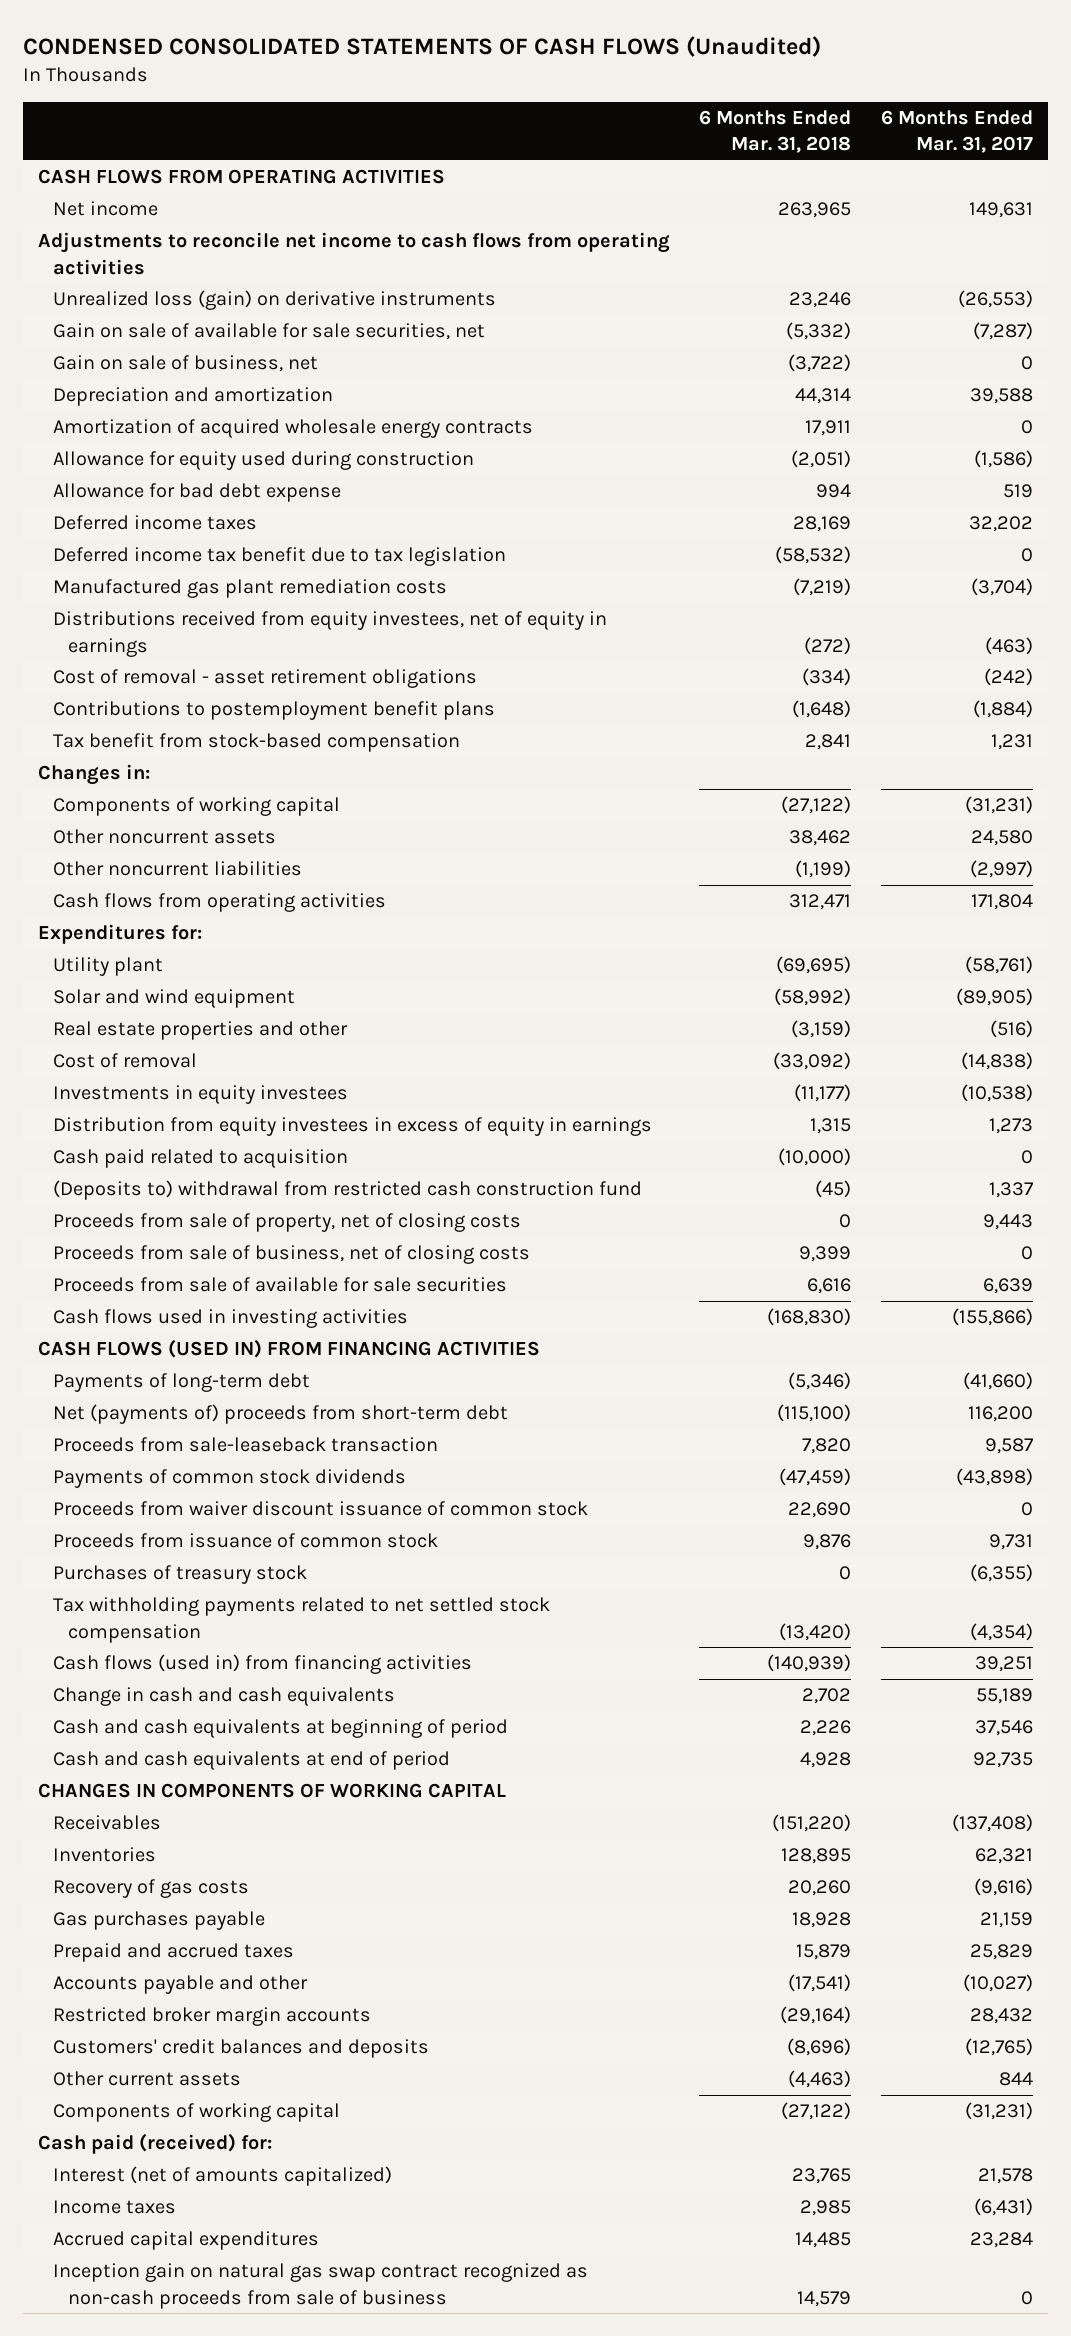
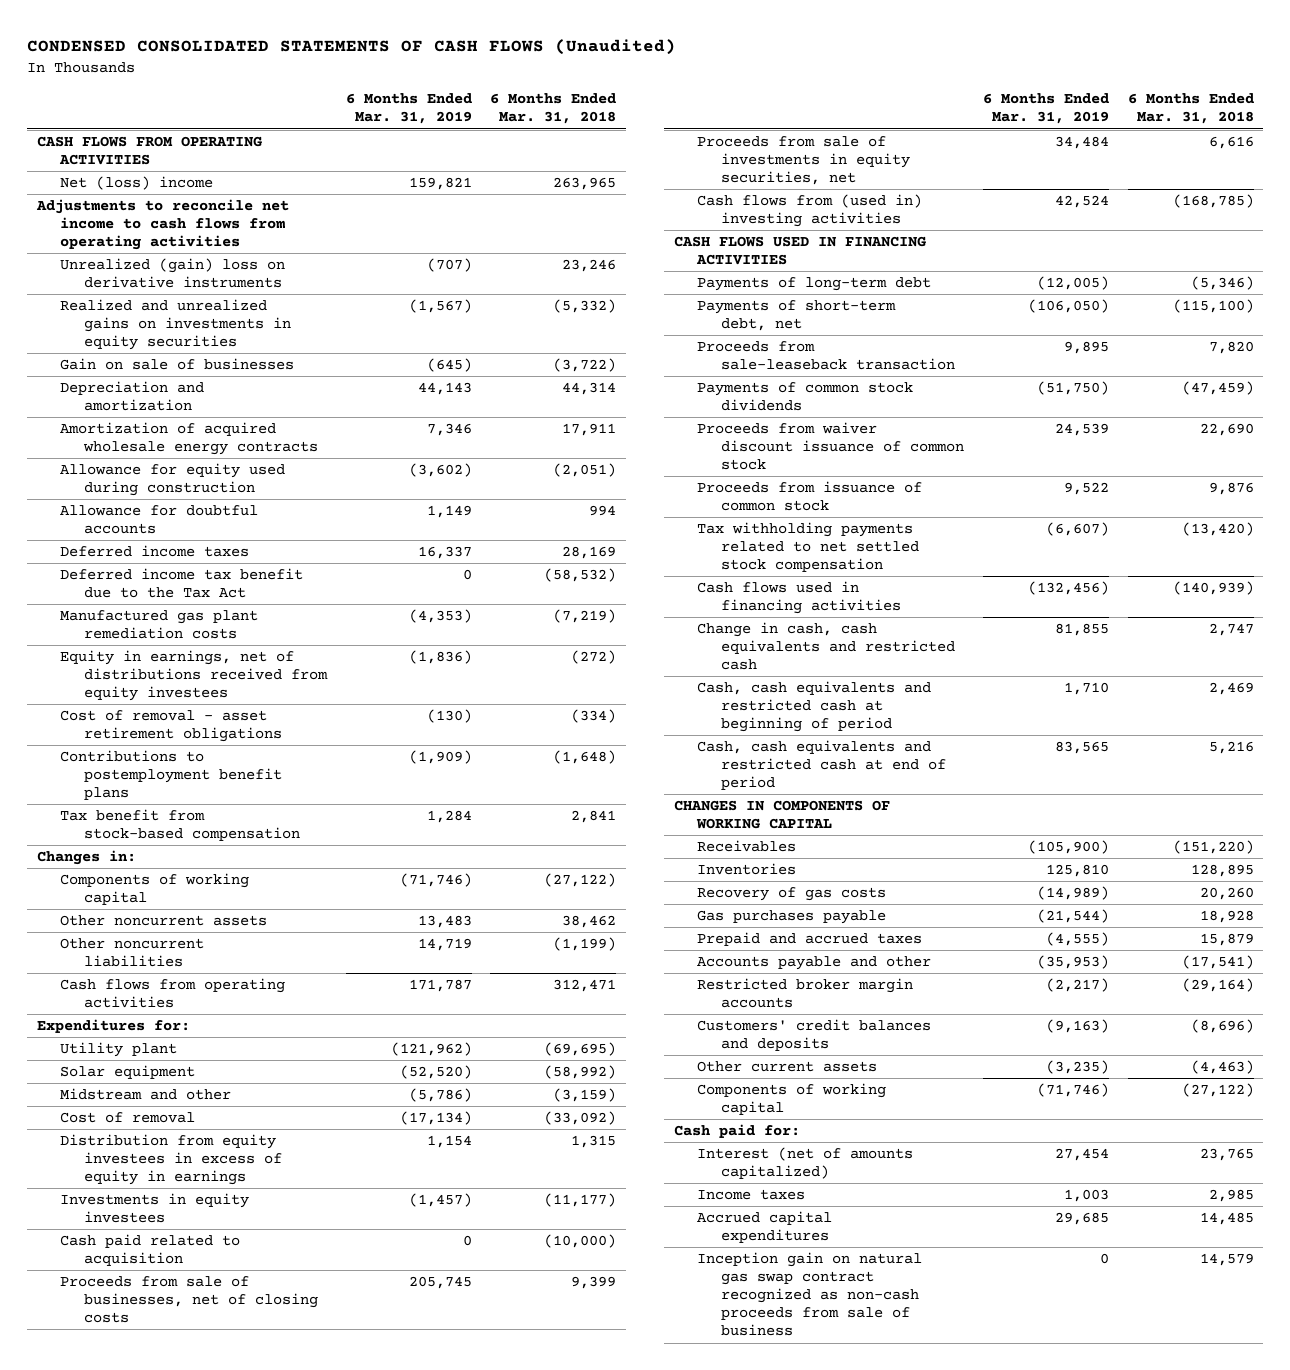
[880,110,1033,154] 6 Months Ended Mar. 31, 2017 -> none
none -> [345,93,472,125] 6 Months Ended Mar. 31, 2019
[52,201,158,217] Net income -> [60,176,214,191] Net (loss) income
[52,290,496,311] Unrealized loss (gain) on derivative instruments -> [60,258,286,289] Unrealized (gain) loss on derivative instruments
[52,323,485,341] Gain on sale of available for sale securities, net -> [60,299,291,351] Realized and unrealized gains on investments in equity securities
[52,355,318,373] Gain on sale of business, net -> [60,358,295,371] Gain on sale of businesses
[52,483,341,503] Allowance for bad debt expense -> [60,505,259,535] Allowance for doubtful accounts
[52,547,506,567] Deferred income tax benefit due to tax legislation -> [60,568,304,599] Deferred income tax benefit due to the Tax Act
[52,611,607,657] Distributions received from equity investees, net of equity in earnings -> [60,650,328,702] Equity in earnings, net of distributions received from equity investees
[52,989,295,1009] Solar and wind equipment -> [60,1065,196,1080] Solar equipment
[52,1021,348,1041] Real estate properties and other -> [60,1088,232,1101] Midstream and other
[52,1085,348,1105] Investments in equity investees -> [60,1193,250,1224] Investments in equity investees
[52,1180,642,1201] (Deposits to) withdrawal from restricted cash construction fund -> none
[52,1213,521,1233] Proceeds from sale of property, net of closing costs -> none
[52,1245,530,1265] Proceeds from sale of business, net of closing costs -> [60,1276,318,1324] Proceeds from sale of businesses, net of closing costs
[52,1277,507,1293] Proceeds from sale of available for sale securities -> [697,136,911,186] Proceeds from sale of investments in equity securities, net
[52,1309,408,1329] Cash flows used in investing activities -> [697,194,923,228] Cash flows from (used in) investing activities
[767,1308,852,1327] (168,830) -> [1172,194,1254,209] (168,785)
[37,1339,540,1359] CASH FLOWS (USED IN) FROM FINANCING ACTIVITIES -> [673,236,926,266] CASH FLOWS USED IN FINANCING ACTIVITIES
[52,1404,508,1425] Net (payments of) proceeds from short-term debt -> [697,300,897,332] Payments of short-term debt, net
[52,1565,307,1585] Purchases of treasury stock -> none
[52,1654,472,1675] Cash flows (used in) from financing activities -> [697,581,902,615] Cash flows used in financing activities
[52,1687,395,1707] Change in cash and cash equivalents -> [697,622,956,671] Change in cash, cash equivalents and restricted cash
[802,1688,852,1705] 2,702 -> [1208,623,1254,637] 2,747
[52,1719,508,1739] Cash and cash equivalents at beginning of period -> [697,681,932,733] Cash, cash equivalents and restricted cash at beginning of period
[800,1720,852,1737] 2,226 -> [1208,682,1254,696] 2,469
[52,1751,450,1771] Cash and cash equivalents at end of period -> [697,740,947,791] Cash, cash equivalents and restricted cash at end of period
[800,1752,852,1769] 4,928 -> [1208,741,1254,755] 5,216
[37,2133,272,2155] Cash paid (received) for: -> [673,1124,800,1139] Cash paid for:

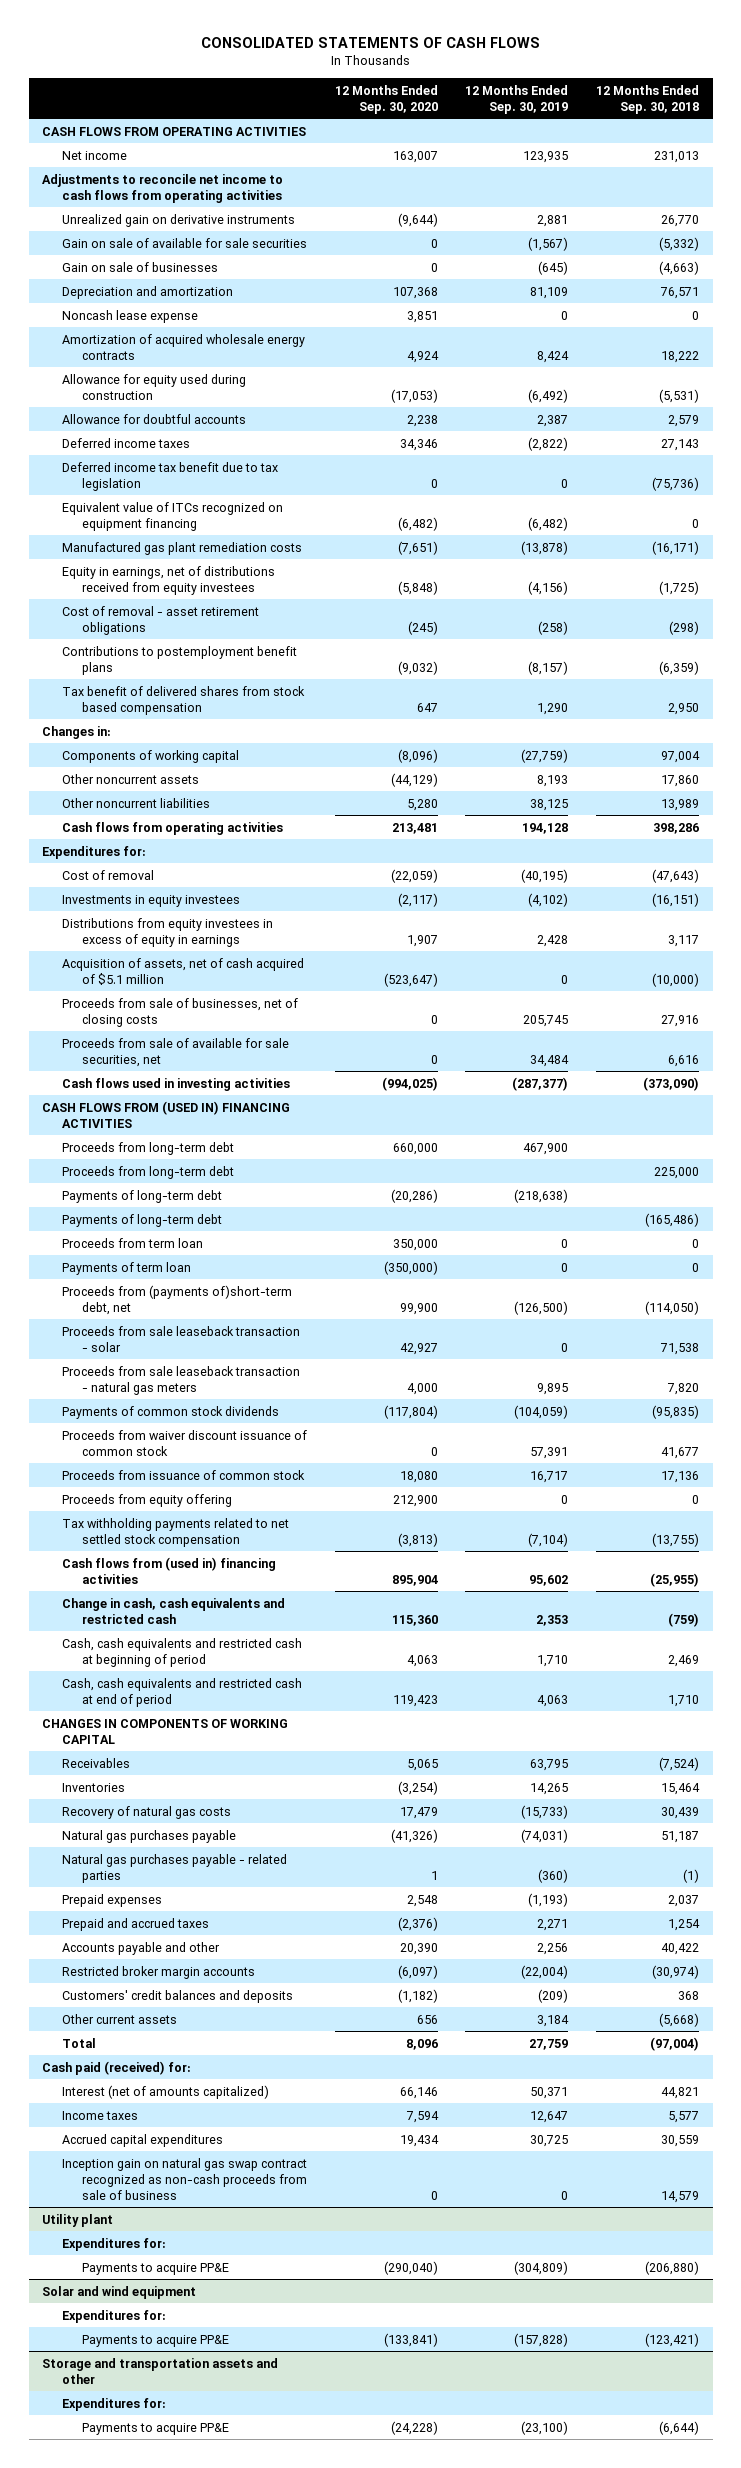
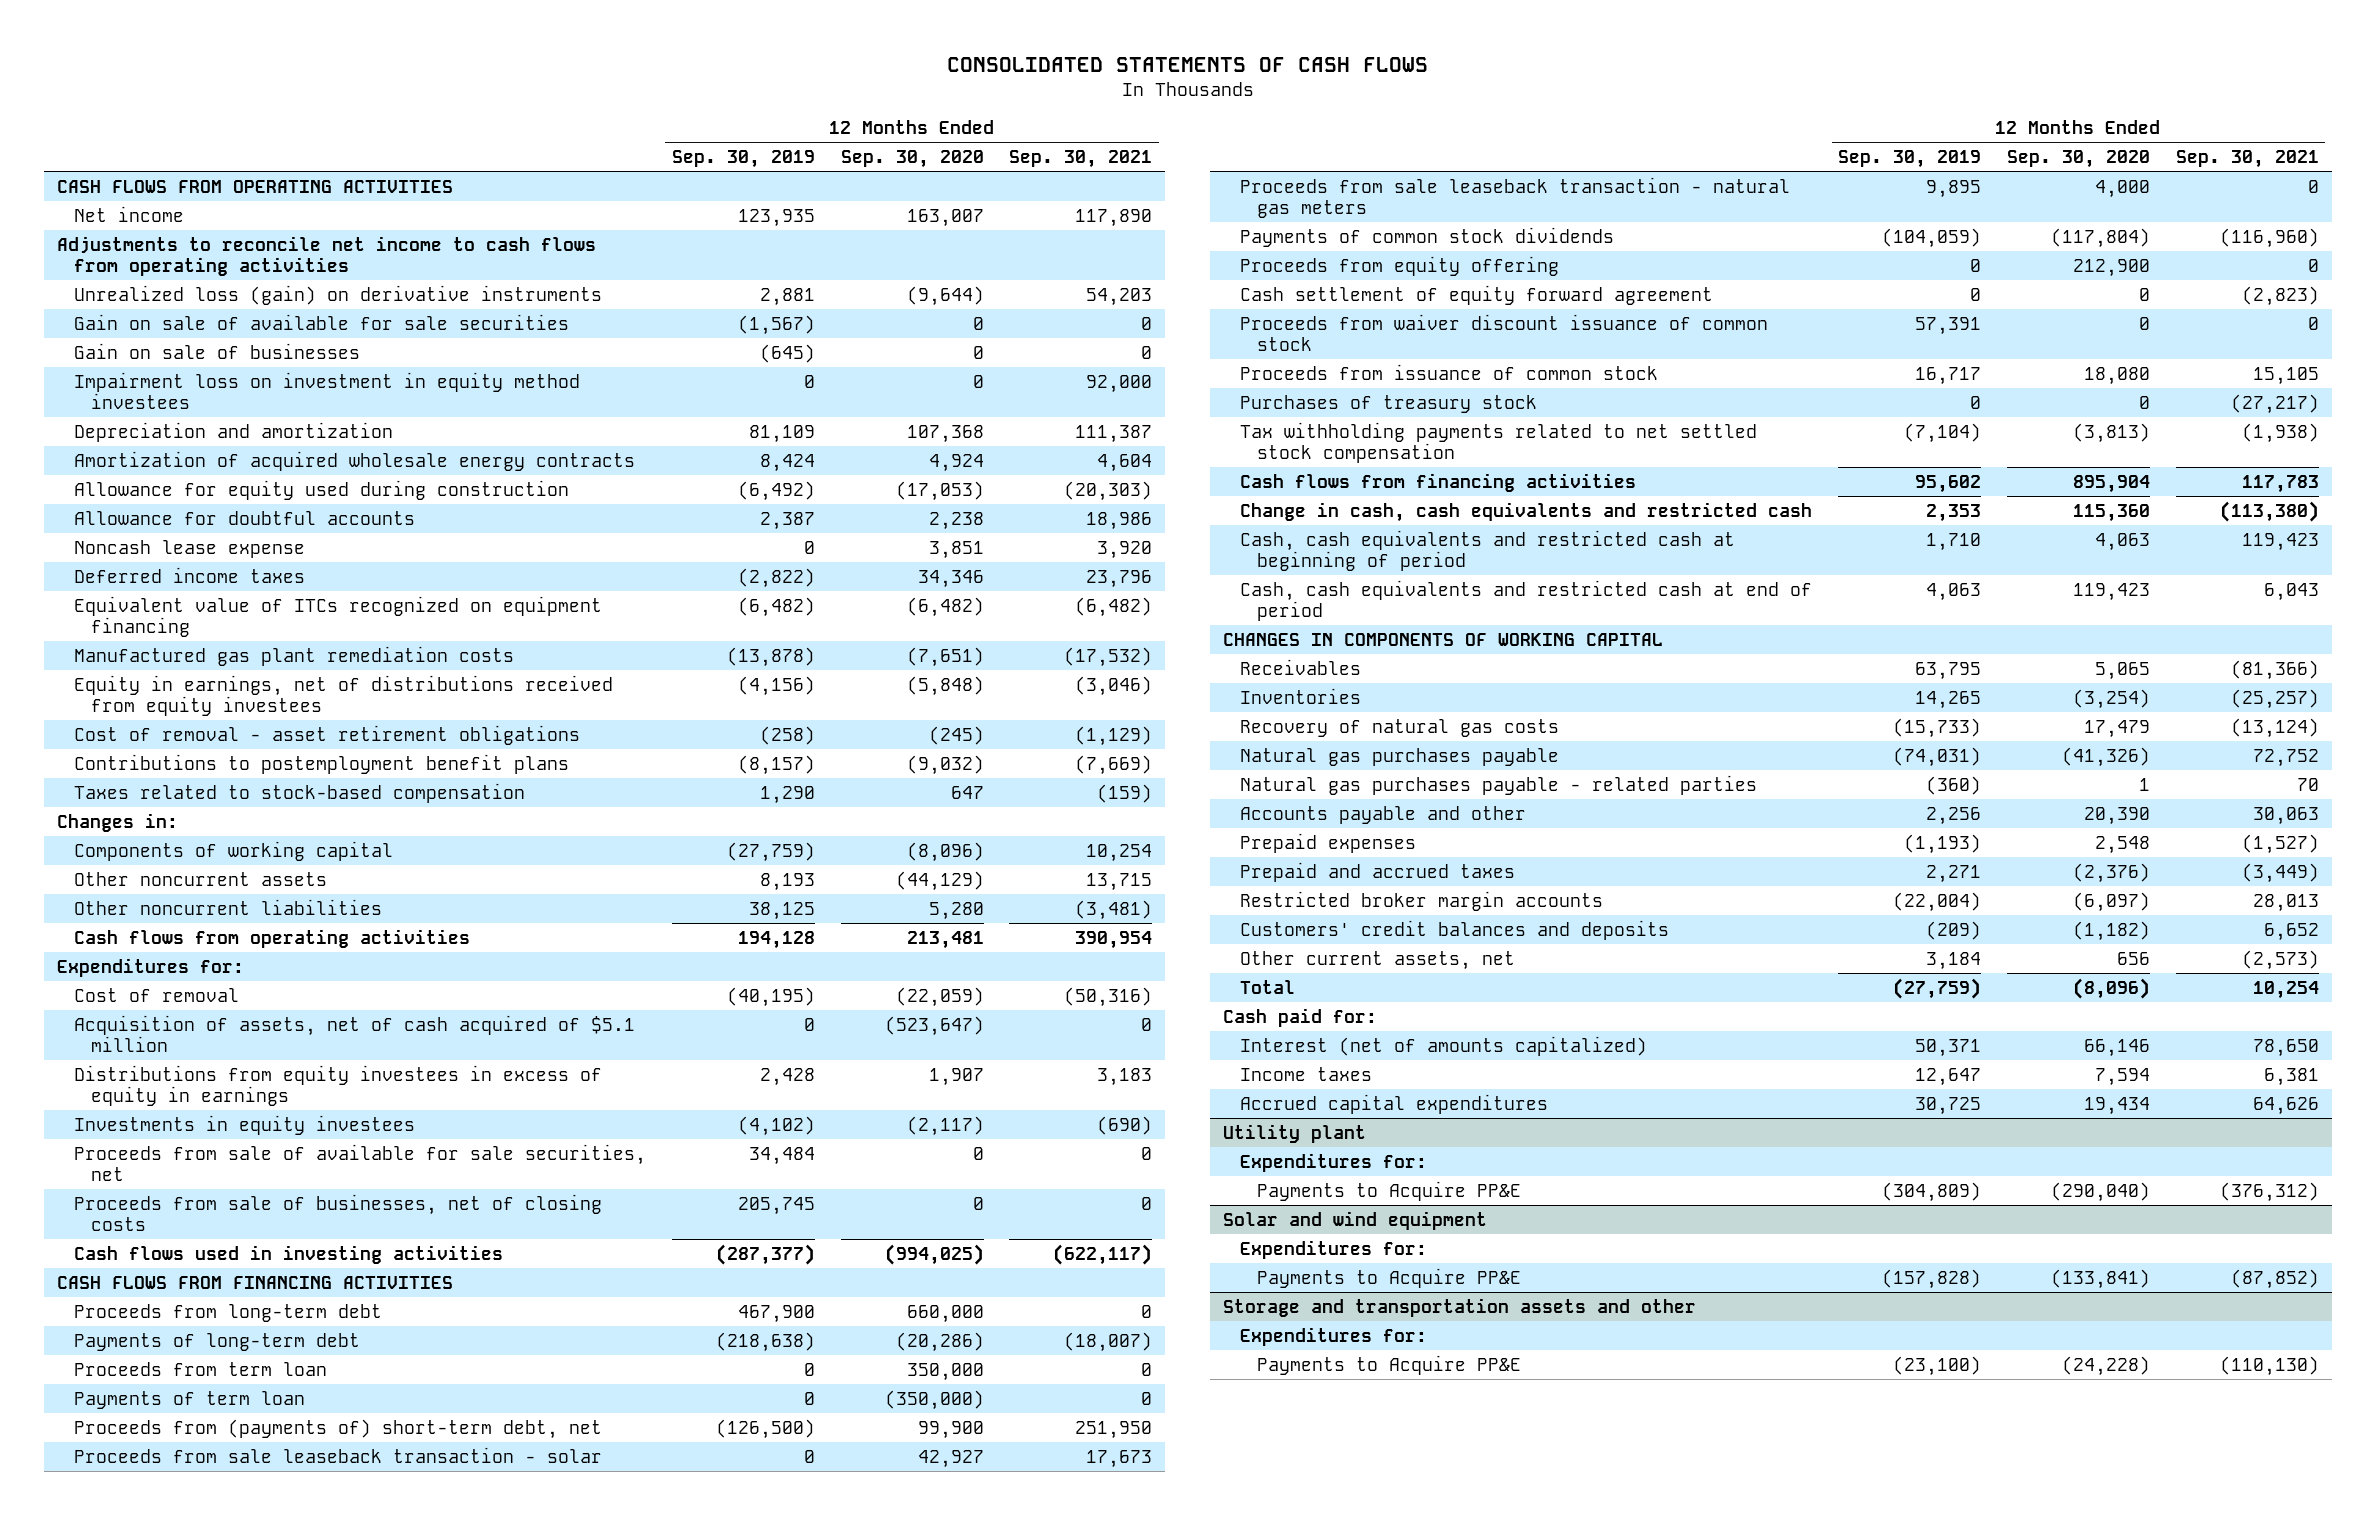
[595,84,699,114] 12 Months Ended Sep. 30, 2018 -> none
none -> [1009,150,1153,169] Sep. 30, 2021
[62,213,296,227] Unrealized gain on derivative instruments -> [73,284,602,305] Unrealized loss (gain) on derivative instruments
none -> [73,371,580,409] Impairment loss on investment in equity method investees
[62,309,199,323] Noncash lease expense -> [73,539,305,558] Noncash lease expense
[62,461,279,491] Deferred income tax benefit due to tax legislation -> none
[62,685,306,715] Tax benefit of delivered shares from stock based compensation -> [73,782,525,803] Taxes related to stock-based compensation
[62,917,274,947] Distributions from equity investees in excess of equity in earnings -> [73,1064,602,1106] Distributions from equity investees in excess of equity in earnings
[62,894,241,907] Investments in equity investees -> [73,1114,415,1135] Investments in equity investees
[62,997,299,1027] Proceeds from sale of businesses, net of closing costs -> [73,1193,602,1231] Proceeds from sale of businesses, net of closing costs
[42,1100,291,1128] CASH FLOWS FROM (USED IN) FINANCING ACTIVITIES -> [56,1275,453,1289] CASH FLOWS FROM FINANCING ACTIVITIES
[62,1165,235,1179] Proceeds from long-term debt -> none
[62,1213,223,1227] Payments of long-term debt -> none
[62,1284,293,1315] Proceeds from (payments of)short-term debt, net -> [73,1418,602,1439] Proceeds from (payments of) short-term debt, net
[62,1493,233,1507] Proceeds from equity offering -> [1240,255,1560,276] Proceeds from equity offering
none -> [1240,284,1714,305] Cash settlement of equity forward agreement
none -> [1240,394,1538,413] Purchases of treasury stock
[62,1556,277,1584] Cash flows from (used in) financing activities -> [1240,472,1637,492] Cash flows from financing activities
[62,1941,221,1955] Accounts payable and other -> [1240,805,1527,824] Accounts payable and other
[62,2013,178,2024] Other current assets -> [1240,950,1516,970] Other current assets, net
[405,2038,438,2050] 8,096 -> [2072,977,2150,999] (8,096)
[529,2038,569,2050] 27,759 -> [1893,977,1982,999] (27,759)
[42,2060,192,2075] Cash paid (received) for: -> [1223,1007,1378,1027] Cash paid for:
[62,2157,308,2200] Inception gain on natural gas swap contract recognized as non-cash proceeds from sale of business -> none
[82,2262,230,2275] Payments to acquire PP&E -> [1257,1180,1522,1201] Payments to Acquire PP&E
[82,2334,230,2347] Payments to acquire PP&E -> [1257,1267,1522,1288] Payments to Acquire PP&E
[82,2422,230,2435] Payments to acquire PP&E -> [1257,1354,1522,1375] Payments to Acquire PP&E

